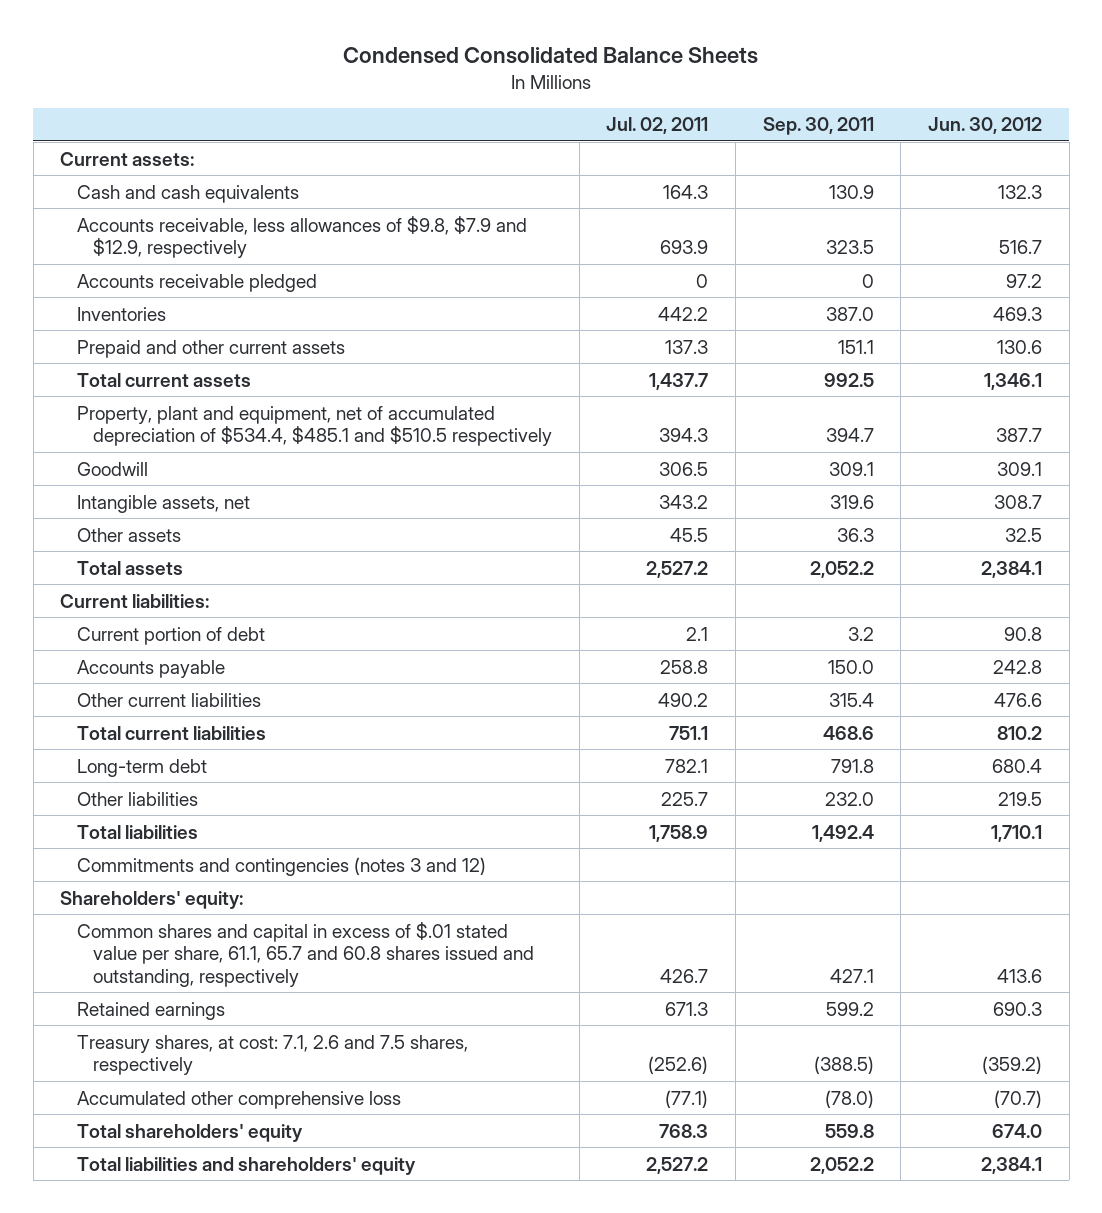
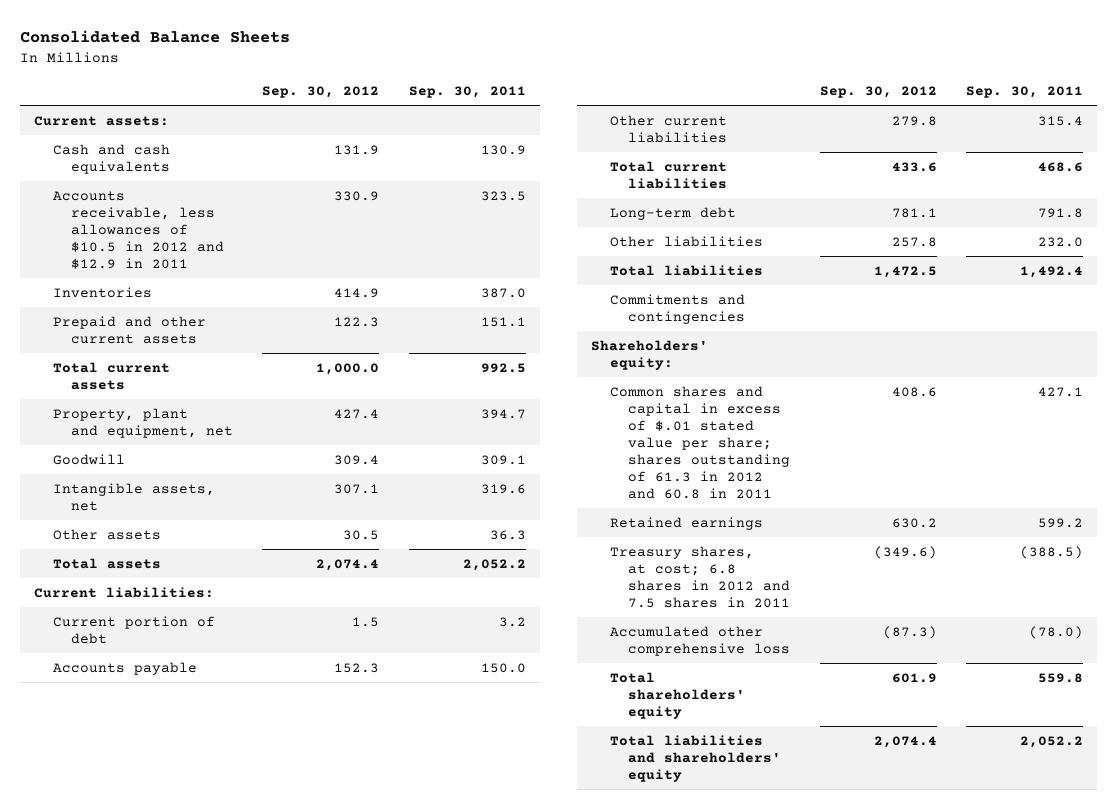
[343,46,759,64] Condensed Consolidated Balance Sheets -> [19,30,290,44] Consolidated Balance Sheets
[606,117,709,135] Jul. 02, 2011 -> none
[928,117,1043,135] Jun. 30, 2012 -> none
none -> [262,86,380,99] Sep. 30, 2012
[76,273,317,292] Accounts receivable pledged -> none
[76,215,527,259] Accounts receivable, less allowances of $9.8, $7.9 and $12.9, respectively -> [52,190,225,269] Accounts receivable, less allowances of $10.5 in 2012 and $12.9 in 2011
[76,405,553,447] Property, plant and equipment, net of accumulated depreciation of $534.4, $485.1 and $510.5 respectively -> [52,407,234,438] Property, plant and equipment, net
[76,856,486,876] Commitments and contingencies (notes 3 and 12) -> [609,293,746,324] Commitments and contingencies
[76,921,535,987] Common shares and capital in excess of $.01 stated value per share, 61.1, 65.7 and 60.8 shares issued and outstanding, respectively -> [609,385,791,499] Common shares and capital in excess of $.01 stated value per share; shares outstanding of 61.3 in 2012 and 60.8 in 2011
[76,1034,468,1076] Treasury shares, at cost: 7.1, 2.6 and 7.5 shares, respectively -> [609,545,791,608] Treasury shares, at cost; 6.8 shares in 2012 and 7.5 shares in 2011

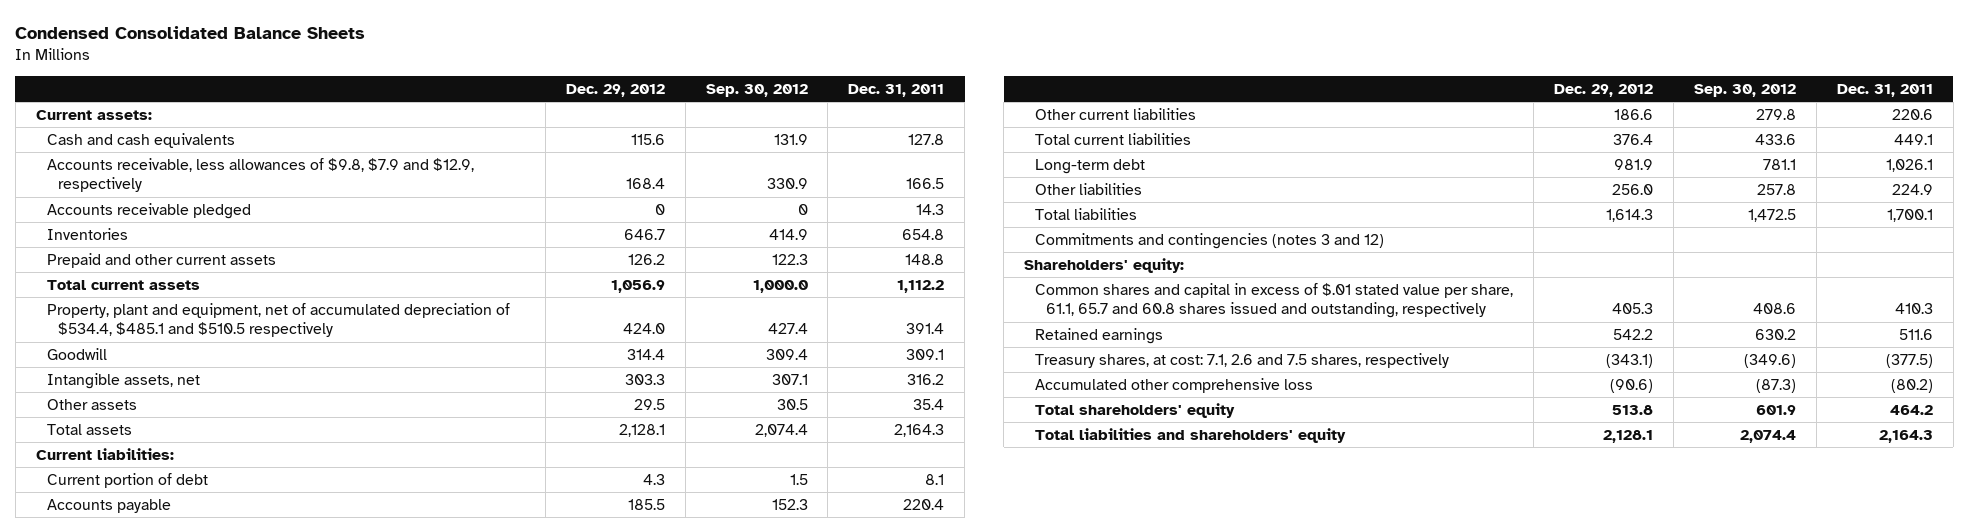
[19,30,290,44] Consolidated Balance Sheets -> [15,26,366,40] Condensed Consolidated Balance Sheets
[408,86,526,99] Sep. 30, 2011 -> none
none -> [565,83,665,97] Dec. 29, 2012
none -> [848,83,945,97] Dec. 31, 2011
[52,190,225,269] Accounts receivable, less allowances of $10.5 in 2012 and $12.9 in 2011 -> [46,158,474,193] Accounts receivable, less allowances of $9.8, $7.9 and $12.9, respectively
none -> [46,203,251,220] Accounts receivable pledged
[52,407,234,438] Property, plant and equipment, net -> [46,303,510,338] Property, plant and equipment, net of accumulated depreciation of $534.4, $485.1 and $510.5 respectively
[609,293,746,324] Commitments and contingencies -> [1035,233,1385,250] Commitments and contingencies (notes 3 and 12)
[609,385,791,499] Common shares and capital in excess of $.01 stated value per share; shares outstanding of 61.3 in 2012 and 60.8 in 2011 -> [1035,283,1514,319] Common shares and capital in excess of $.01 stated value per share, 61.1, 65.7 and 60.8 shares issued and outstanding, respectively
[609,545,791,608] Treasury shares, at cost; 6.8 shares in 2012 and 7.5 shares in 2011 -> [1035,353,1450,369] Treasury shares, at cost: 7.1, 2.6 and 7.5 shares, respectively

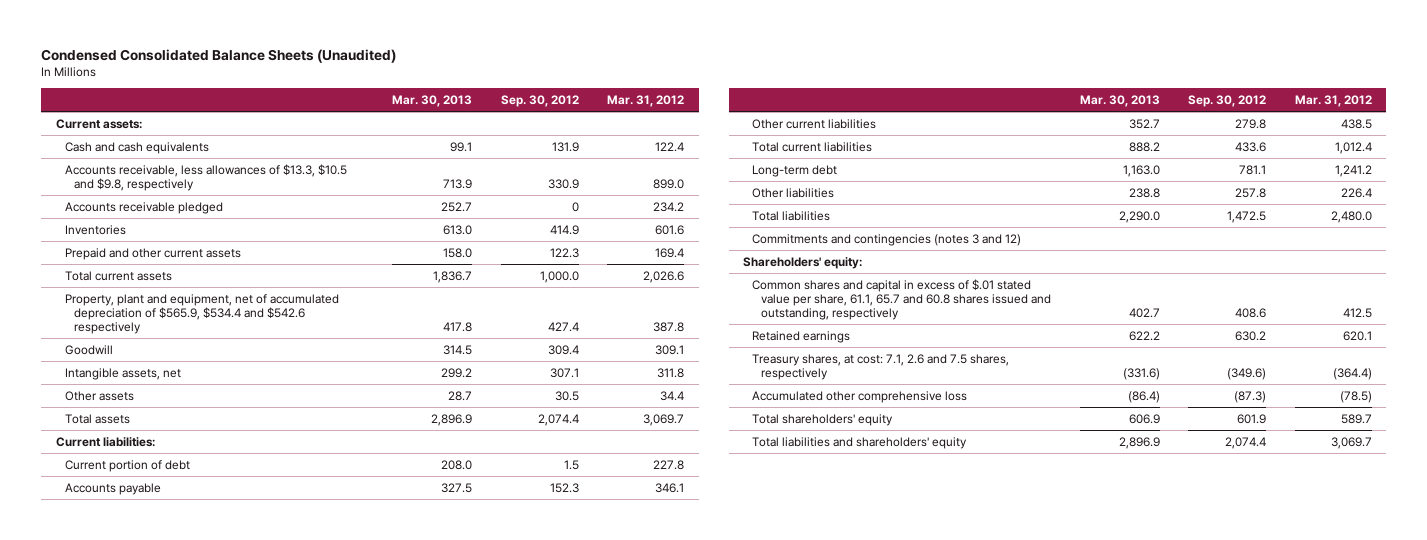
[15,26,366,40] Condensed Consolidated Balance Sheets -> [41,49,397,64] Condensed Consolidated Balance Sheets (Unaudited)
[565,83,665,97] Dec. 29, 2012 -> none
[848,83,945,97] Dec. 31, 2011 -> none
none -> [392,95,473,108] Mar. 30, 2013
none -> [607,95,685,108] Mar. 31, 2012
[46,158,474,193] Accounts receivable, less allowances of $9.8, $7.9 and $12.9, respectively -> [64,163,347,191] Accounts receivable, less allowances of $13.3, $10.5 and $9.8, respectively
[46,303,510,338] Property, plant and equipment, net of accumulated depreciation of $534.4, $485.1 and $510.5 respectively -> [64,293,339,335] Property, plant and equipment, net of accumulated depreciation of $565.9, $534.4 and $542.6 respectively

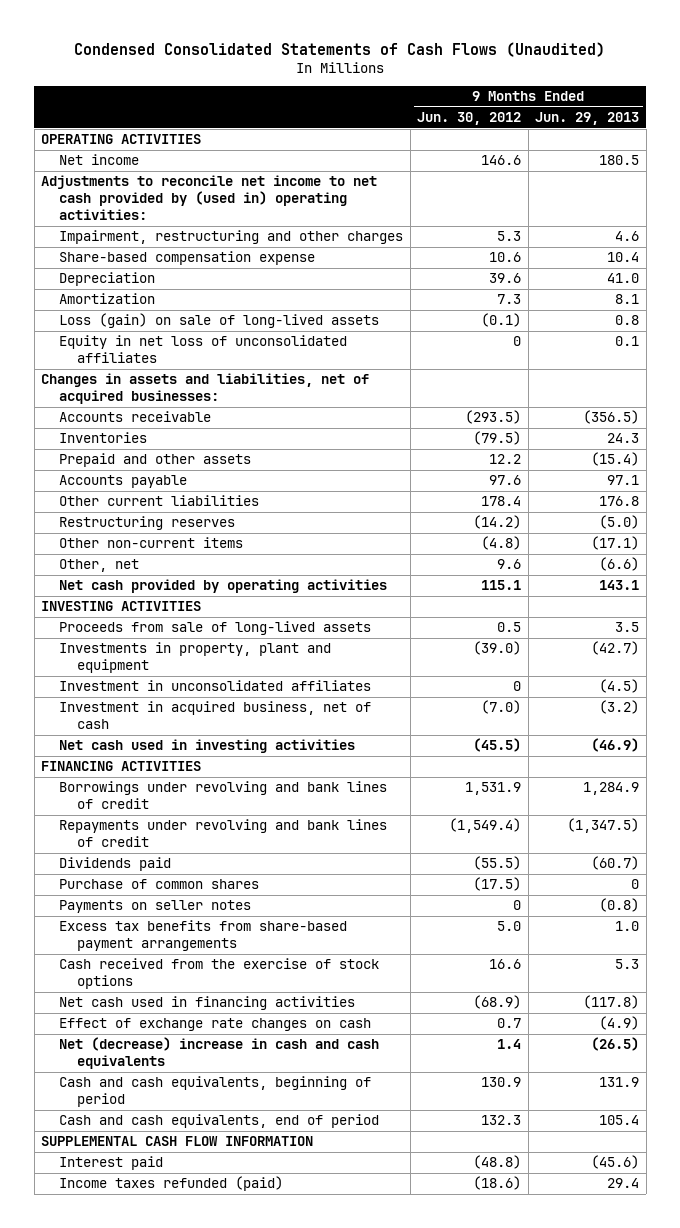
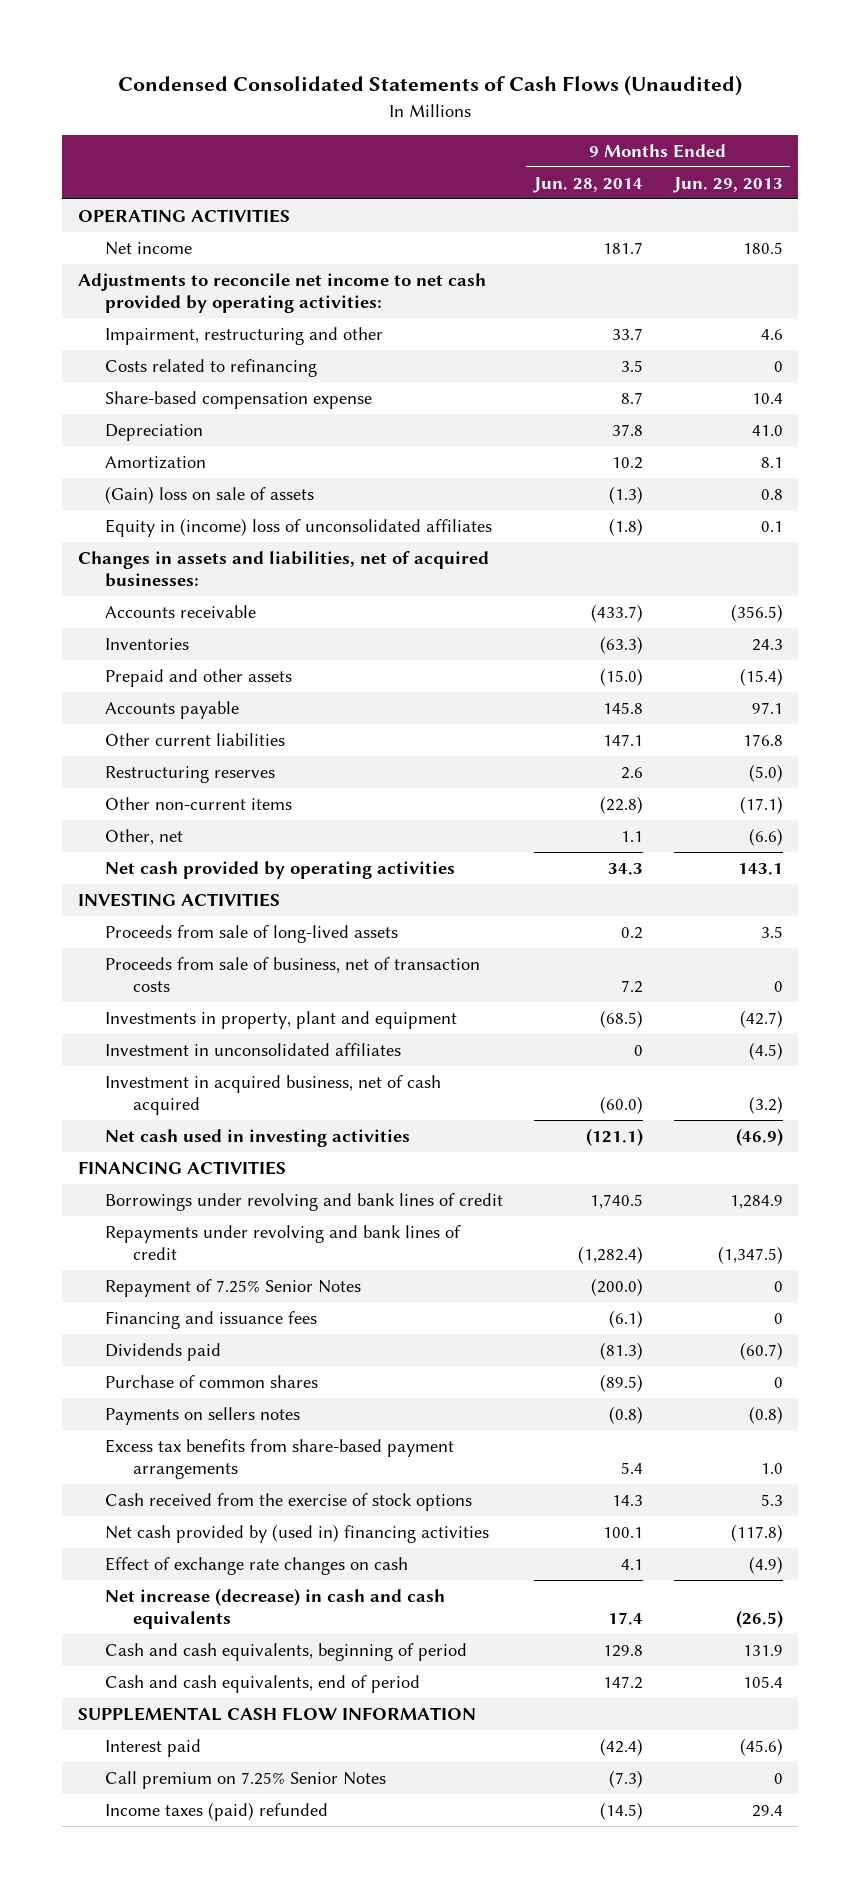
[417,112,522,126] Jun. 30, 2012 -> none
none -> [533,176,644,193] Jun. 28, 2014
[41,175,378,220] Adjustments to reconcile net income to net cash provided by (used in) operating activities: -> [77,272,486,314] Adjustments to reconcile net income to net cash provided by operating activities:
[58,230,403,245] Impairment, restructuring and other charges -> [105,326,384,345] Impairment, restructuring and other
none -> [105,358,318,377] Costs related to refinancing
[58,313,379,329] Loss (gain) on sale of long-lived assets -> [105,485,315,504] (Gain) loss on sale of assets
[58,335,347,364] Equity in net loss of unconsolidated affiliates -> [105,517,493,537] Equity in (income) loss of unconsolidated affiliates
none -> [105,956,481,993] Proceeds from sale of business, net of transaction costs
[58,701,371,730] Investment in acquired business, net of cash -> [105,1074,442,1116] Investment in acquired business, net of cash acquired
none -> [105,1278,362,1297] Repayment of 7.25% Senior Notes
none -> [105,1310,318,1329] Financing and issuance fees
[58,900,251,914] Payments on seller notes -> [105,1406,301,1425] Payments on sellers notes
[58,996,355,1011] Net cash used in financing activities -> [105,1523,490,1543] Net cash provided by (used in) financing activities
[58,1037,379,1070] Net (decrease) increase in cash and cash equivalents -> [105,1587,446,1630] Net increase (decrease) in cash and cash equivalents
none -> [105,1770,387,1789] Call premium on 7.25% Senior Notes
[58,1176,283,1192] Income taxes refunded (paid) -> [105,1801,329,1821] Income taxes (paid) refunded

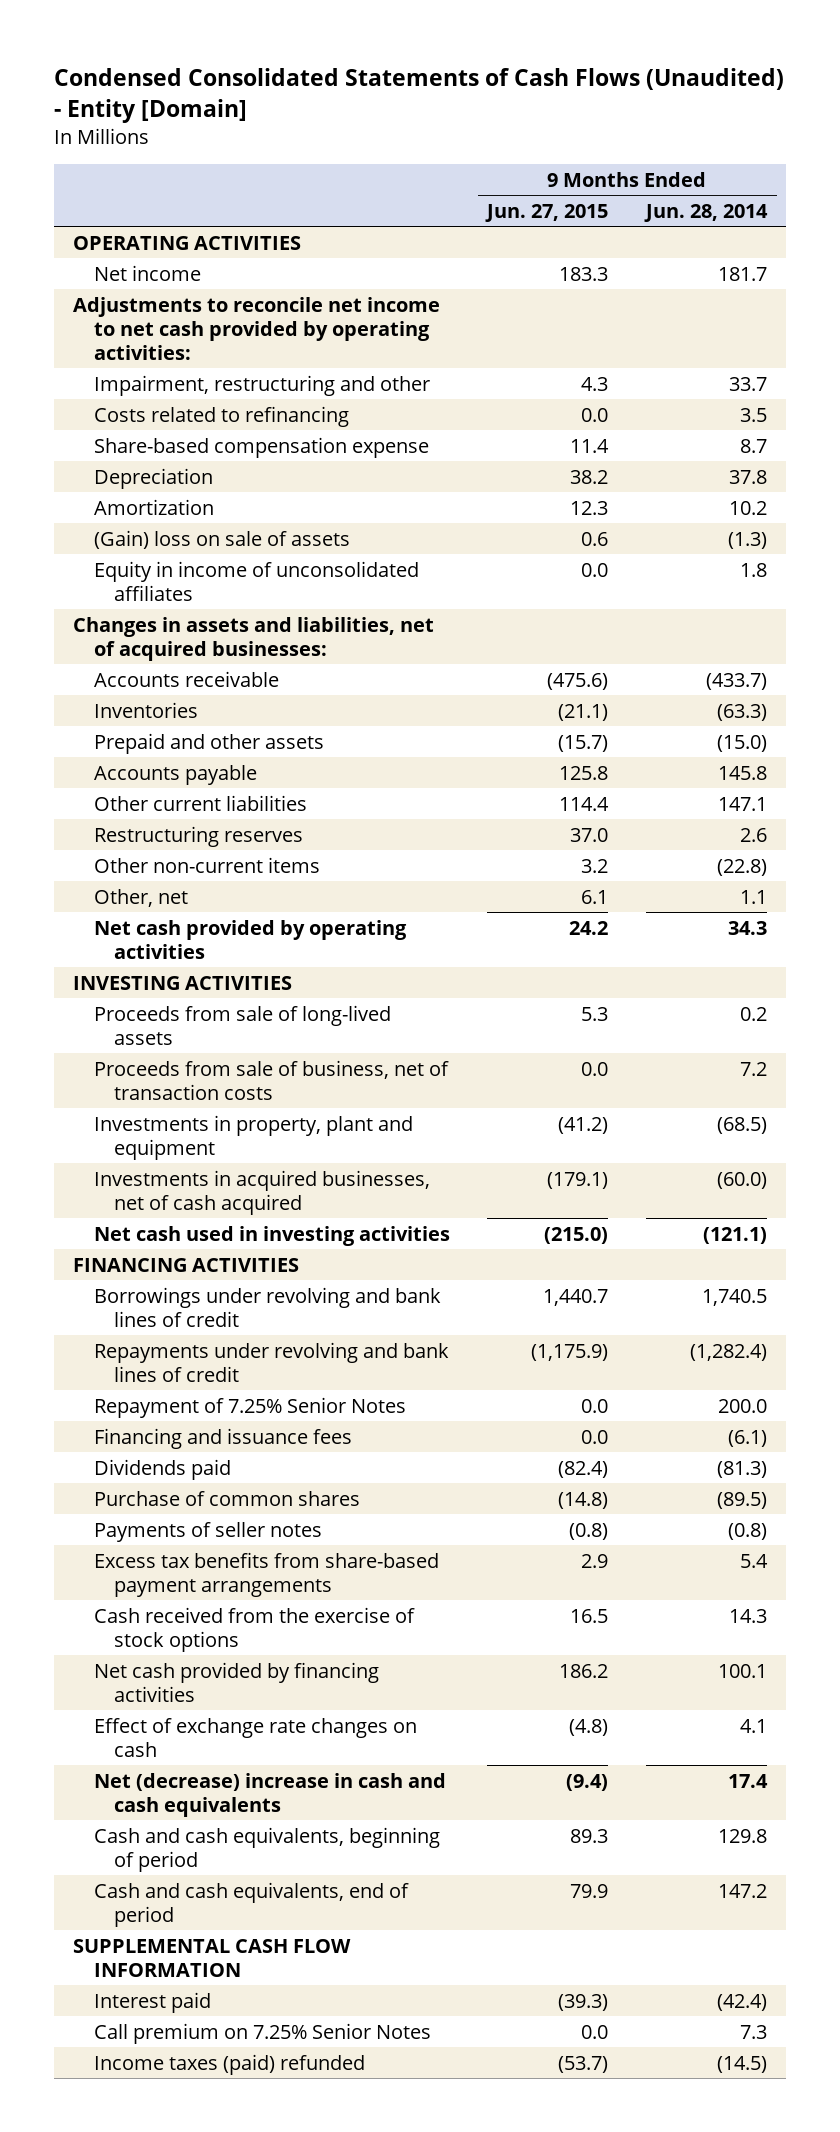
[118,75,743,97] Condensed Consolidated Statements of Cash Flows (Unaudited) -> [54,67,785,123] Condensed Consolidated Statements of Cash Flows (Unaudited) - Entity [Domain]
[672,176,783,193] Jun. 29, 2013 -> none
none -> [485,203,609,222] Jun. 27, 2015
[105,517,493,537] Equity in (income) loss of unconsolidated affiliates -> [93,560,419,601] Equity in income of unconsolidated affiliates
[609,517,644,536] (1.8) -> [740,562,768,577] 1.8
[105,1042,402,1056] Investment in unconsolidated affiliates -> none
[105,1074,442,1116] Investment in acquired business, net of cash acquired -> [93,1169,430,1215] Investments in acquired businesses, net of cash acquired
[591,1277,644,1296] (200.0) -> [718,1398,768,1413] 200.0
[105,1406,301,1425] Payments on sellers notes -> [93,1521,322,1542] Payments of seller notes
[105,1523,490,1543] Net cash provided by (used in) financing activities -> [93,1661,379,1702] Net cash provided by financing activities
[105,1587,446,1630] Net increase (decrease) in cash and cash equivalents -> [93,1772,446,1817] Net (decrease) increase in cash and cash equivalents
[609,1769,644,1788] (7.3) -> [740,2024,768,2039] 7.3

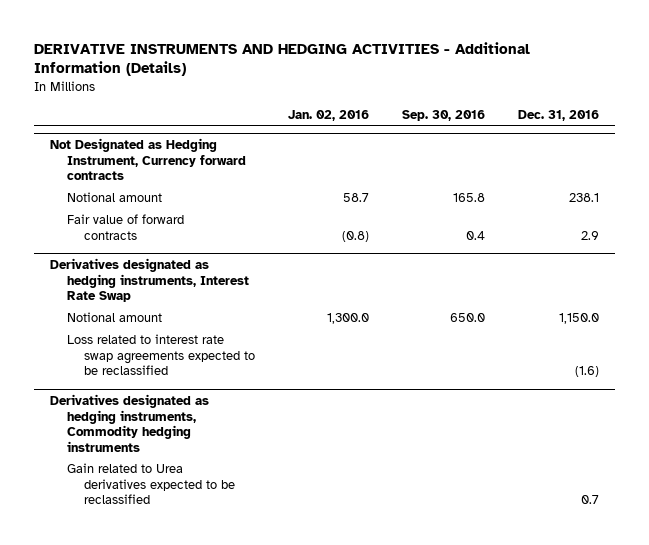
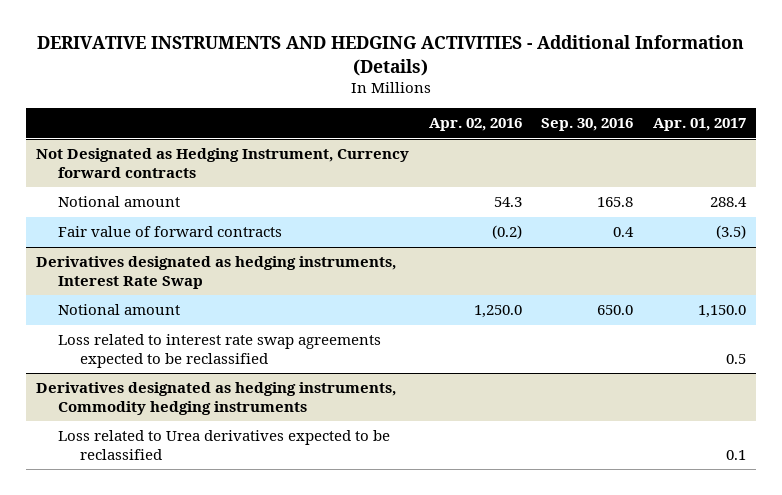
[287,109,369,121] Jan. 02, 2016 -> none
[517,109,599,121] Dec. 31, 2016 -> none
none -> [428,118,522,132] Apr. 02, 2016
none -> [653,118,747,132] Apr. 01, 2017
[66,463,235,505] Gain related to Urea derivatives expected to be reclassified -> [57,430,390,461] Loss related to Urea derivatives expected to be reclassified

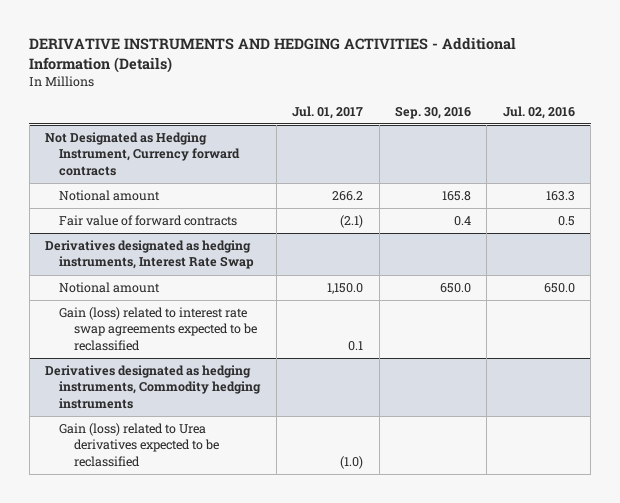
[428,118,522,132] Apr. 02, 2016 -> none
[653,118,747,132] Apr. 01, 2017 -> none
none -> [292,105,364,119] Jul. 01, 2017
none -> [502,105,575,119] Jul. 02, 2016
[57,334,381,369] Loss related to interest rate swap agreements expected to be reclassified -> [59,307,257,351] Gain (loss) related to interest rate swap agreements expected to be reclassified
[57,430,390,461] Loss related to Urea derivatives expected to be reclassified -> [59,423,219,467] Gain (loss) related to Urea derivatives expected to be reclassified

